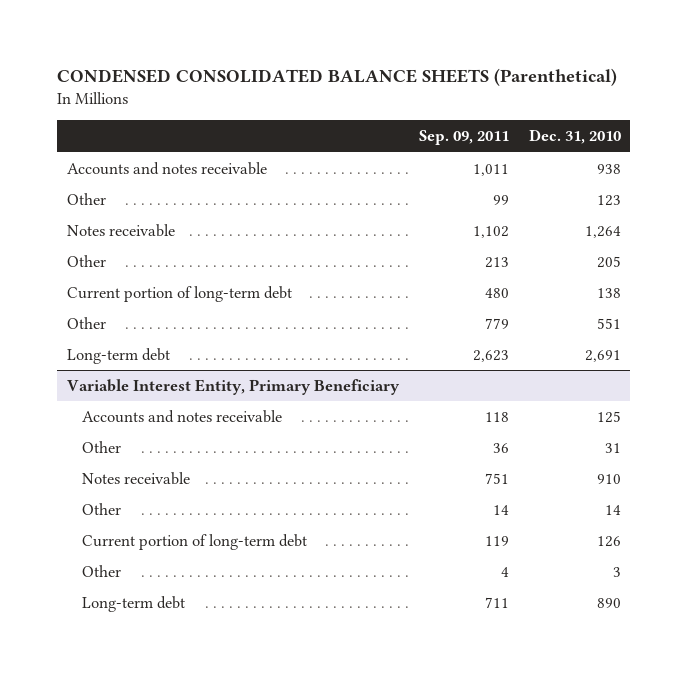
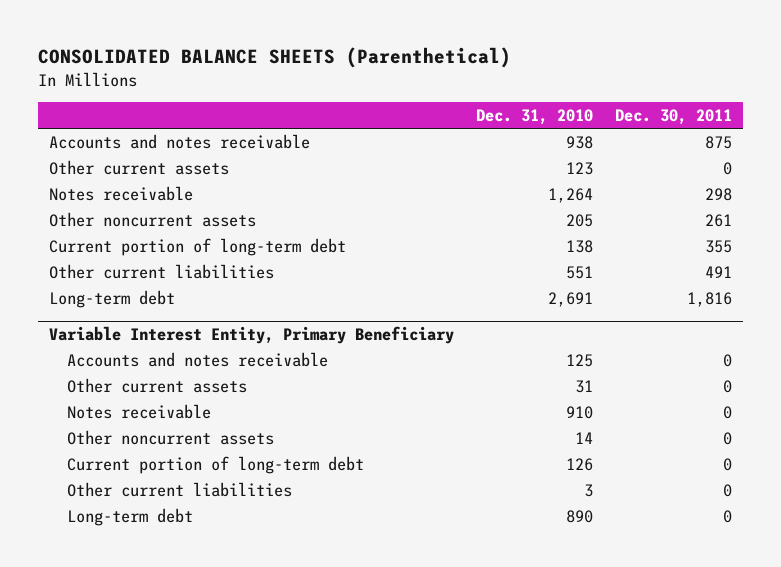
[56,68,617,87] CONDENSED CONSOLIDATED BALANCE SHEETS (Parenthetical) -> [38,47,512,69] CONSOLIDATED BALANCE SHEETS (Parenthetical)
[418,130,509,146] Sep. 09, 2011 -> none
none -> [614,108,732,125] Dec. 30, 2011
[66,192,106,205] Other -> [49,159,230,175] Other current assets
[66,254,106,267] Other -> [49,211,257,227] Other noncurrent assets
[66,316,106,329] Other -> [49,263,275,279] Other current liabilities
[81,440,121,453] Other -> [66,377,247,393] Other current assets
[81,502,121,515] Other -> [66,429,274,445] Other noncurrent assets
[81,564,121,577] Other -> [66,481,292,497] Other current liabilities

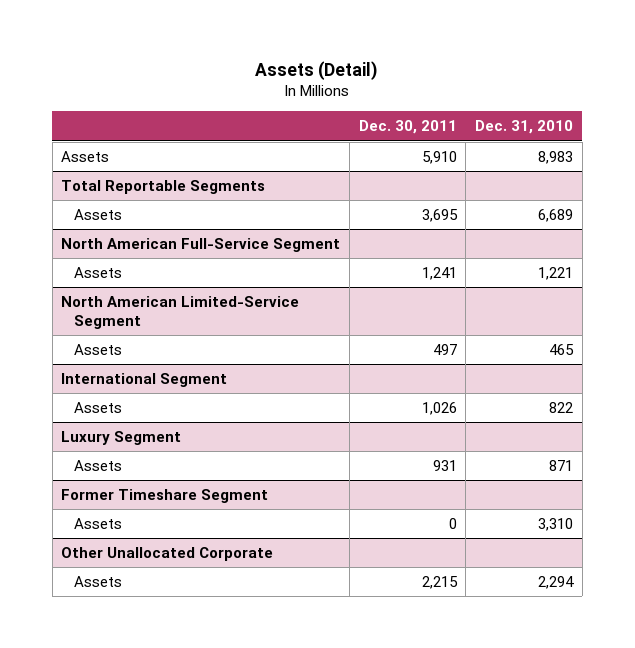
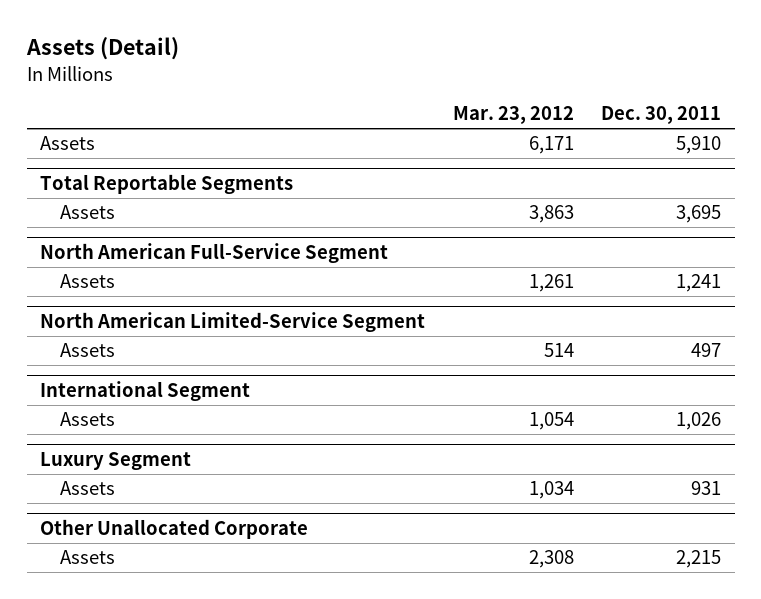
[475,120,574,135] Dec. 31, 2010 -> none
none -> [452,106,574,125] Mar. 23, 2012
[61,489,269,504] Former Timeshare Segment -> none
[74,518,123,530] Assets -> none

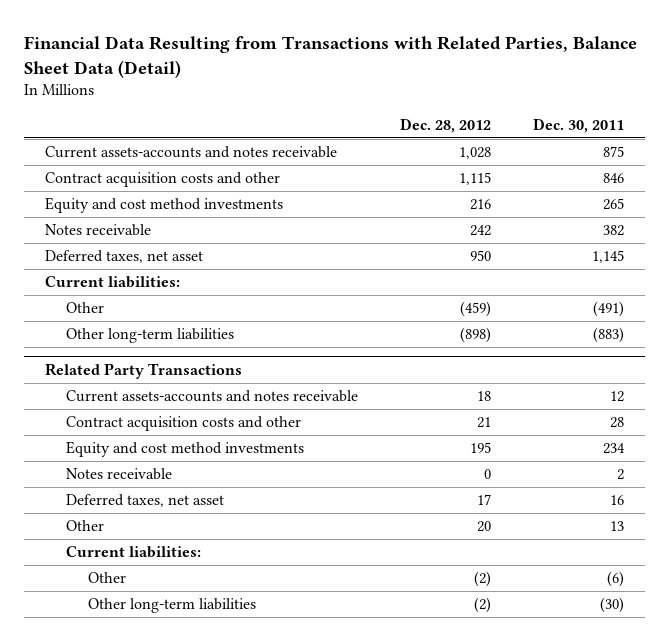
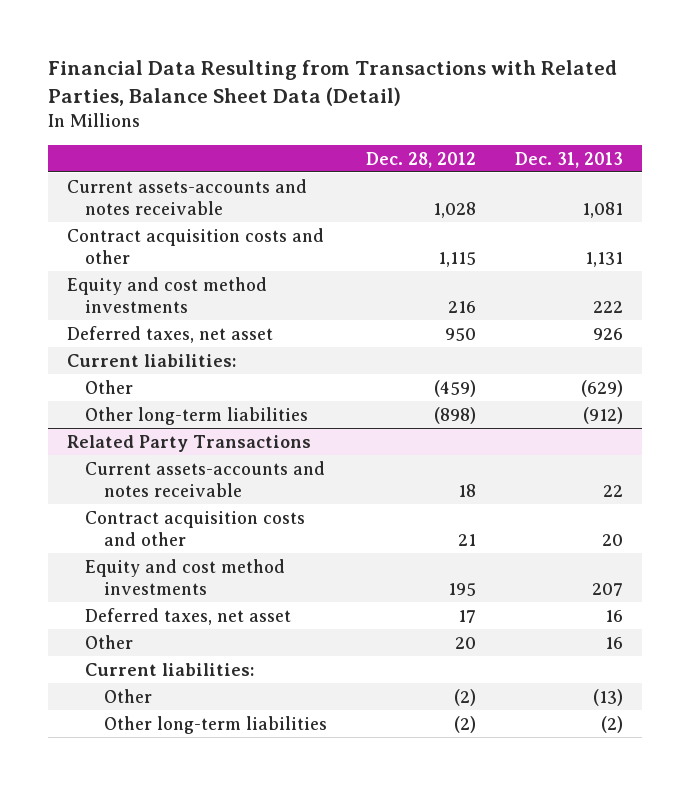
[532,117,624,133] Dec. 30, 2011 -> none
none -> [514,151,623,168] Dec. 31, 2013
[44,224,151,237] Notes receivable -> none
[66,468,173,481] Notes receivable -> none

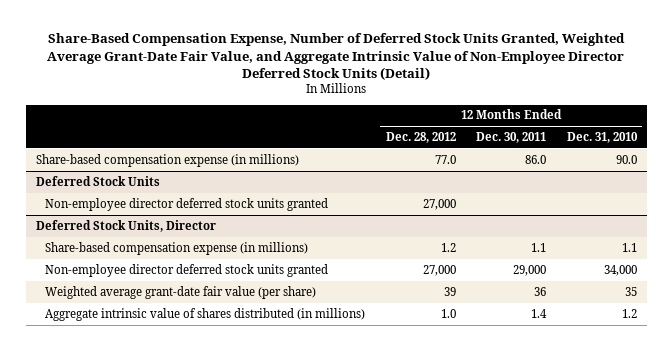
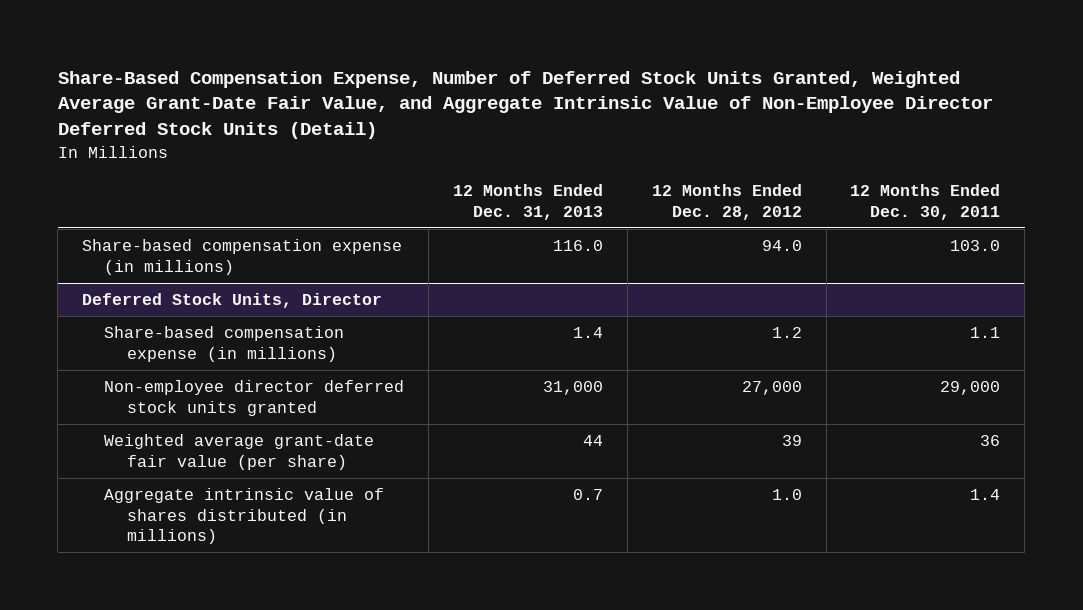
[566,131,638,143] Dec. 31, 2010 -> none
none -> [453,184,604,220] 12 Months Ended Dec. 31, 2013
[35,175,160,186] Deferred Stock Units -> none
[45,197,329,211] Non-employee director deferred stock units granted -> none
[434,154,456,164] 77.0 -> [761,239,802,251] 94.0
[525,154,547,164] 86.0 -> [950,239,1001,251] 103.0

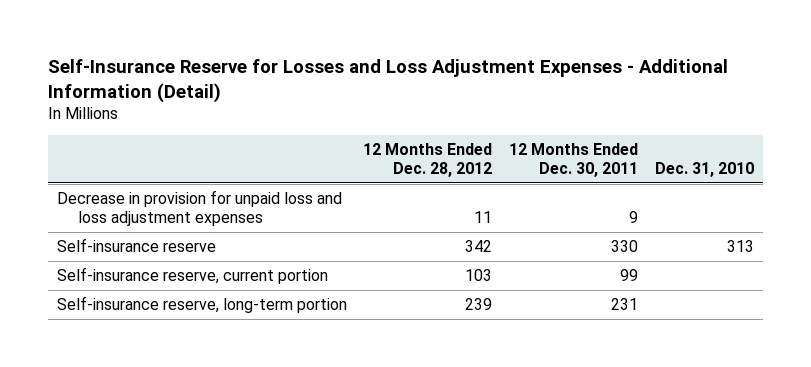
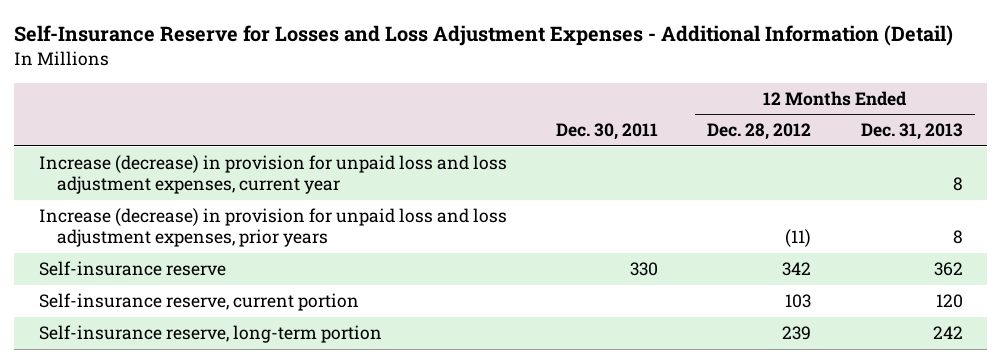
[509,143,639,177] 12 Months Ended Dec. 30, 2011 -> none
[655,161,755,177] Dec. 31, 2010 -> none
none -> [555,123,658,141] Dec. 30, 2011
none -> [860,123,963,141] Dec. 31, 2013
none -> [38,155,507,195] Increase (decrease) in provision for unpaid loss and loss adjustment expenses, current year
[56,190,342,226] Decrease in provision for unpaid loss and loss adjustment expenses -> [38,208,507,248] Increase (decrease) in provision for unpaid loss and loss adjustment expenses, prior years
[474,210,493,223] 11 -> [785,229,812,248] (11)

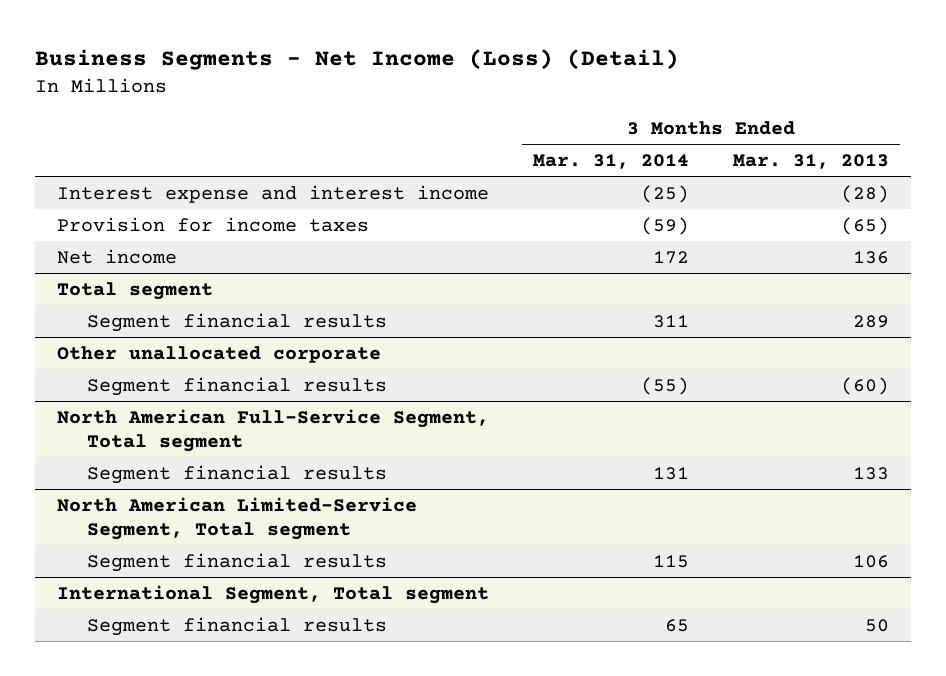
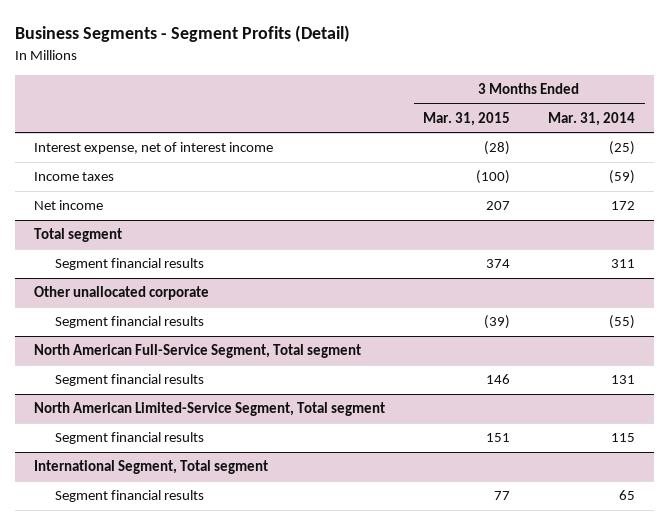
[34,49,679,71] Business Segments - Net Income (Loss) (Detail) -> [15,25,351,43] Business Segments - Segment Profits (Detail)
[733,154,890,170] Mar. 31, 2013 -> none
none -> [423,111,511,126] Mar. 31, 2015
[56,184,489,203] Interest expense and interest income -> [34,142,274,155] Interest expense, net of interest income
[56,216,369,232] Provision for income taxes -> [34,172,115,182] Income taxes

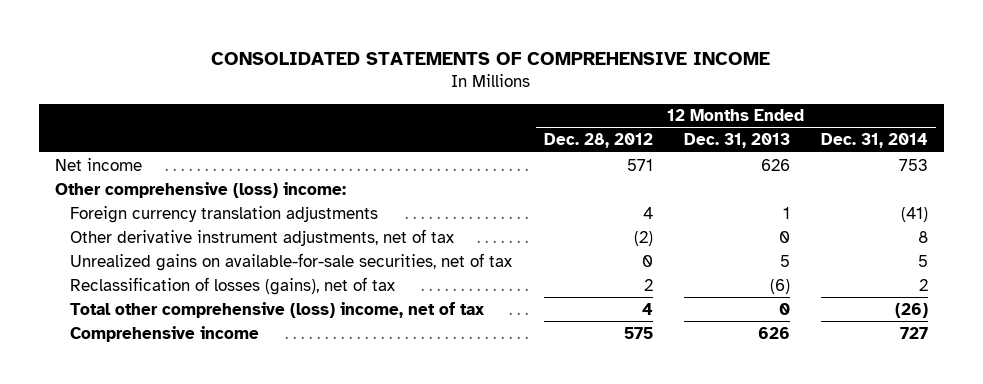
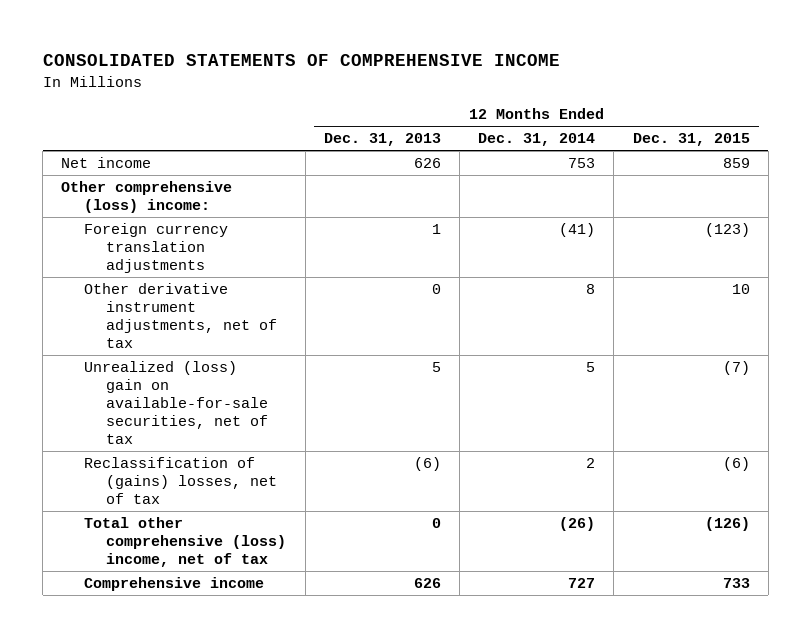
[543,133,653,149] Dec. 28, 2012 -> none
none -> [632,133,750,147] Dec. 31, 2015
[70,252,513,271] Unrealized gains on available-for-sale securities, net of tax -> [83,361,269,444] Unrealized (loss) gain on available-for-sale securities, net of tax
[70,276,396,295] Reclassification of losses (gains), net of tax -> [83,457,278,505] Reclassification of (gains) losses, net of tax

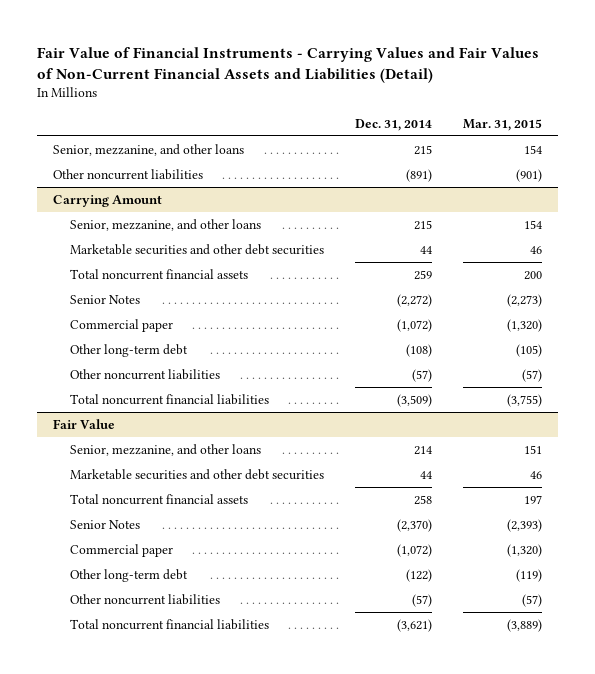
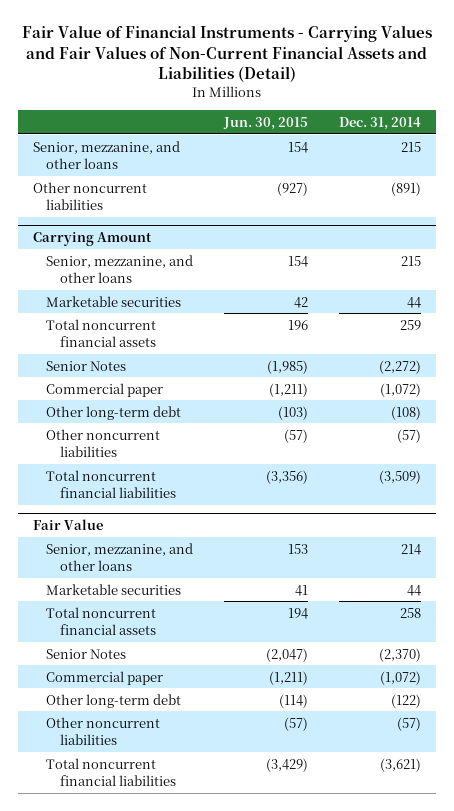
[463,118,543,131] Mar. 31, 2015 -> none
none -> [222,116,308,130] Jun. 30, 2015
[69,243,324,255] Marketable securities and other debt securities -> [46,295,182,307] Marketable securities
[69,468,324,480] Marketable securities and other debt securities -> [46,583,182,595] Marketable securities

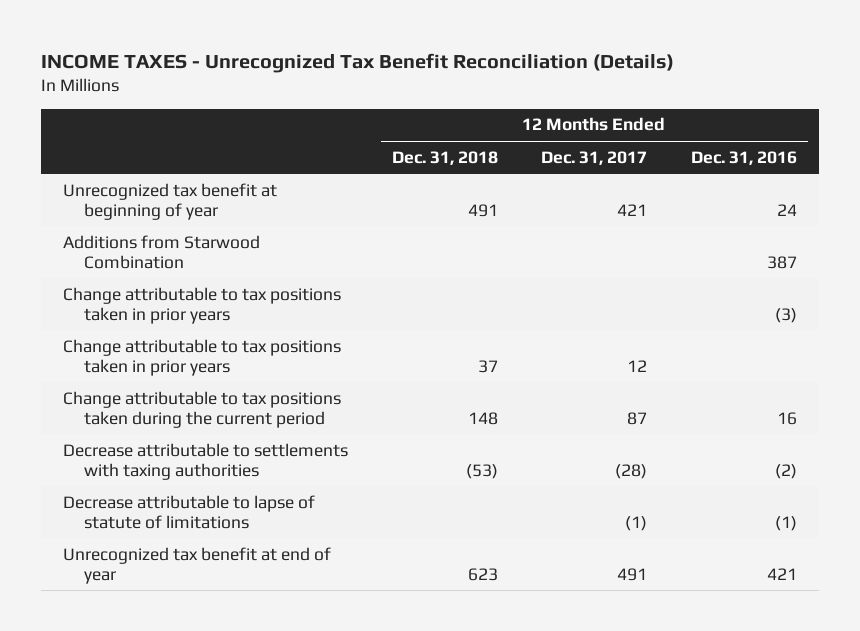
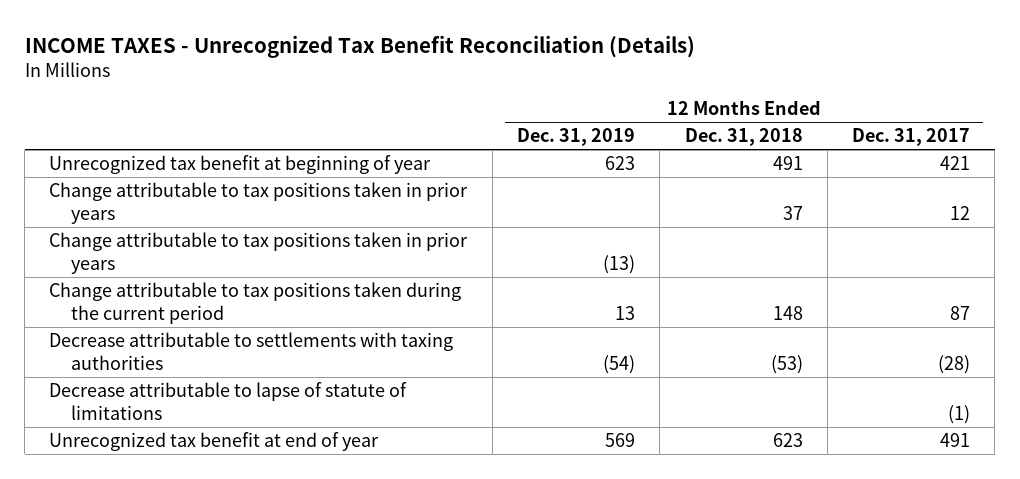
[691,150,798,165] Dec. 31, 2016 -> none
none -> [517,128,636,147] Dec. 31, 2019
[63,234,261,269] Additions from Starwood Combination -> none
[63,286,342,324] Change attributable to tax positions taken in prior years -> [49,232,469,274] Change attributable to tax positions taken in prior years

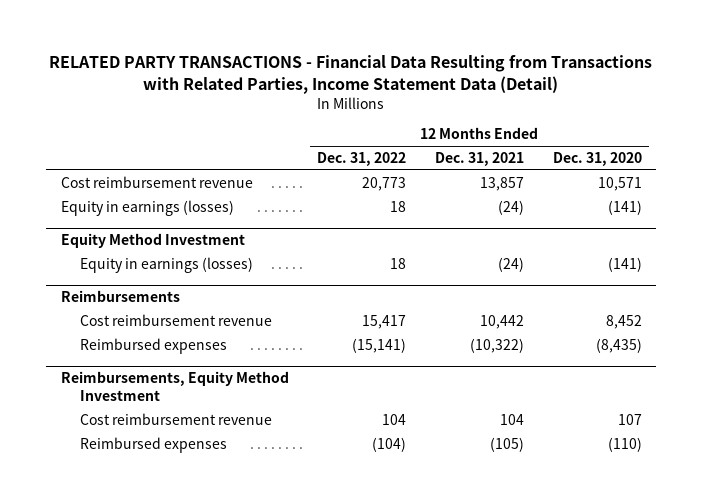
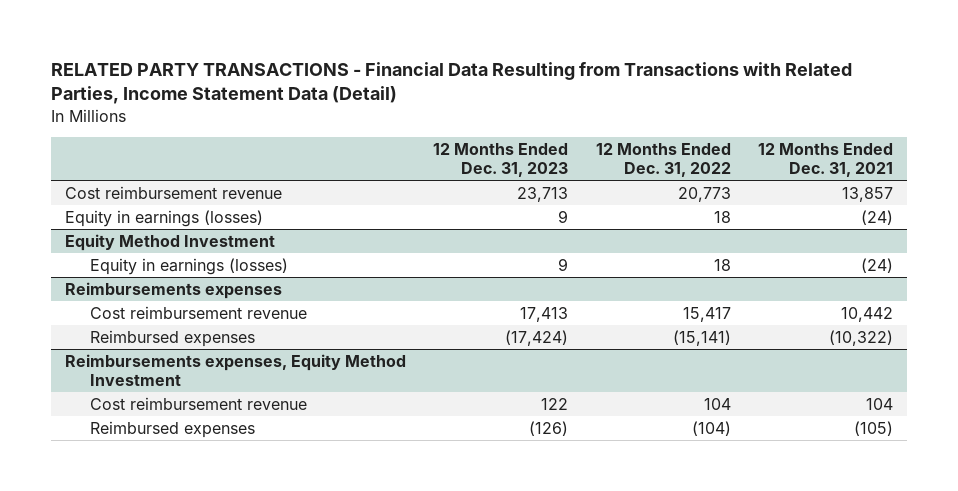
[552,152,642,167] Dec. 31, 2020 -> none
none -> [433,143,569,178] 12 Months Ended Dec. 31, 2023
[60,289,180,302] Reimbursements -> [65,281,283,299] Reimbursements expenses
[60,370,289,402] Reimbursements, Equity Method Investment -> [65,353,407,386] Reimbursements expenses, Equity Method Investment

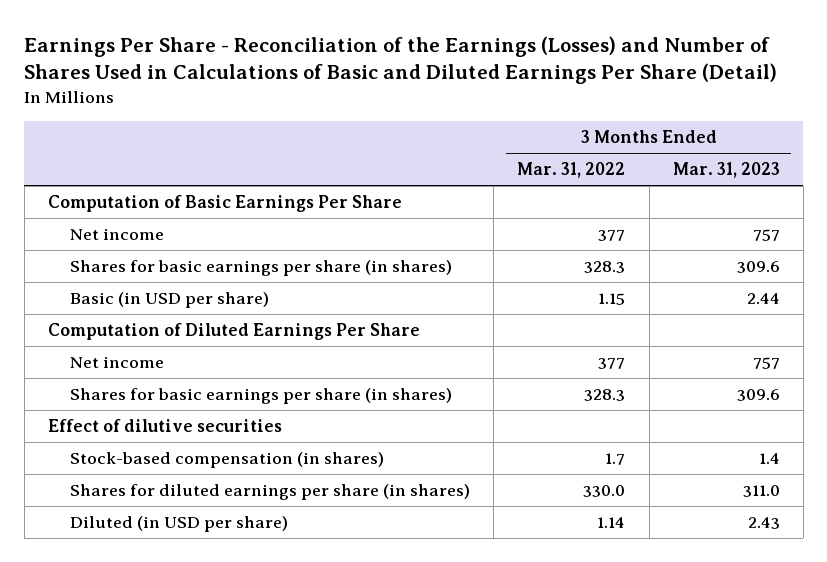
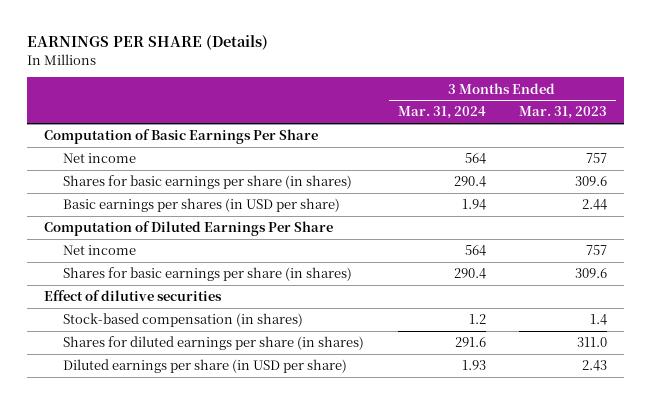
[24,35,778,85] Earnings Per Share - Reconciliation of the Earnings (Losses) and Number of Shares Used in Calculations of Basic and Diluted Earnings Per Share (Detail) -> [27,35,269,51] EARNINGS PER SHARE (Details)
[517,162,626,179] Mar. 31, 2022 -> none
none -> [397,106,486,120] Mar. 31, 2024
[70,292,270,309] Basic (in USD per share) -> [63,198,341,213] Basic earnings per shares (in USD per share)
[70,516,289,533] Diluted (in USD per share) -> [63,359,348,374] Diluted earnings per share (in USD per share)

